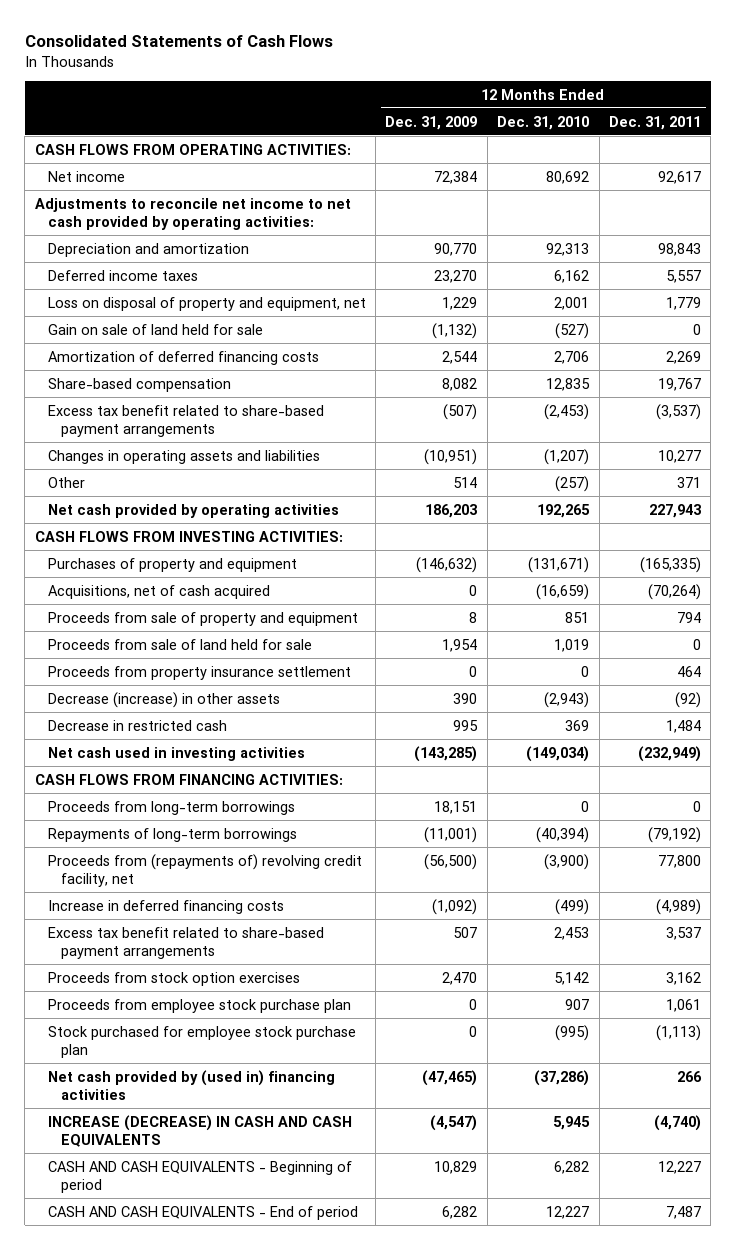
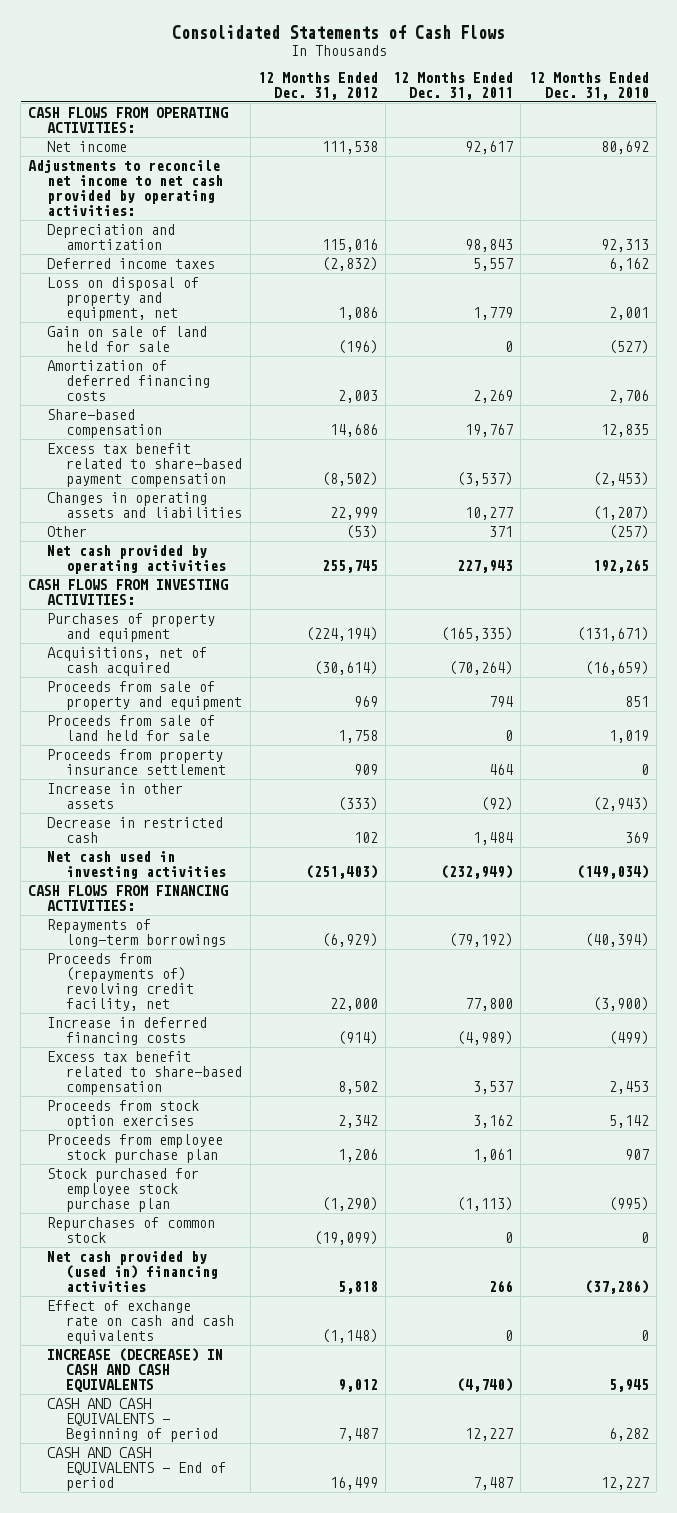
[385,115,478,130] Dec. 31, 2009 -> none
none -> [257,71,378,100] 12 Months Ended Dec. 31, 2012
[47,404,324,437] Excess tax benefit related to share-based payment arrangements -> [47,442,243,488] Excess tax benefit related to share-based payment compensation
[47,691,280,708] Decrease (increase) in other assets -> [47,782,184,810] Increase in other assets
[47,800,295,815] Proceeds from long-term borrowings -> none
[47,926,324,959] Excess tax benefit related to share-based payment arrangements -> [47,1050,243,1096] Excess tax benefit related to share-based compensation
none -> [47,1216,216,1244] Repurchases of common stock
none -> [47,1299,235,1345] Effect of exchange rate on cash and cash equivalents

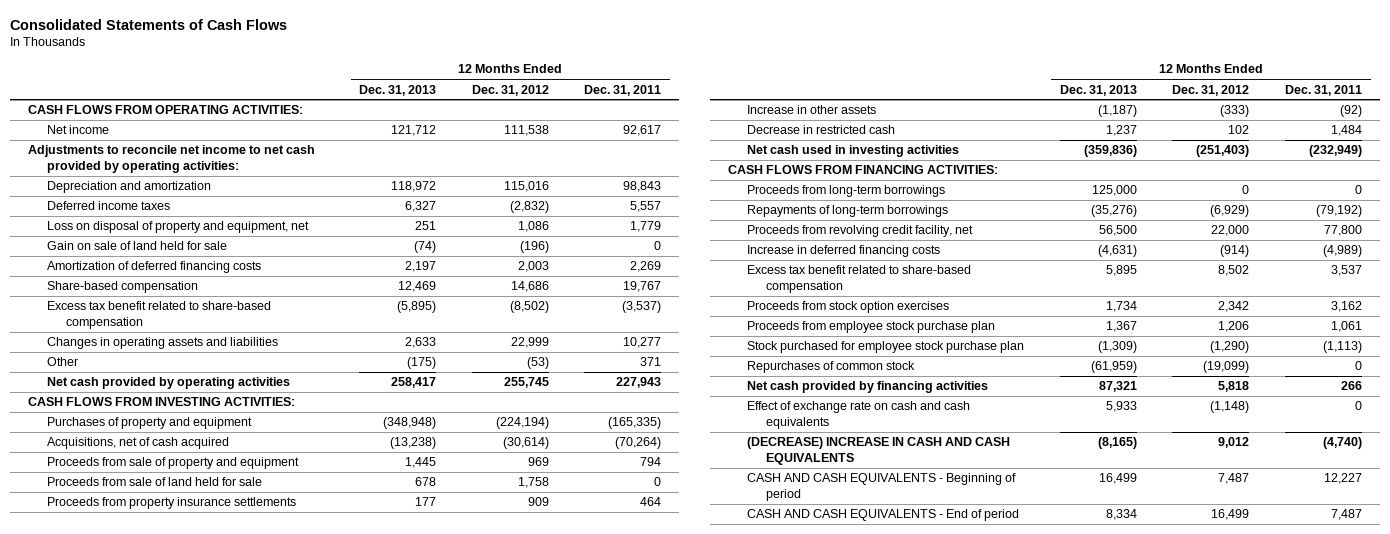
[528,71,649,100] 12 Months Ended Dec. 31, 2010 -> none
none -> [359,84,437,96] Dec. 31, 2013
[47,442,243,488] Excess tax benefit related to share-based payment compensation -> [46,301,271,329] Excess tax benefit related to share-based compensation
[47,748,227,776] Proceeds from property insurance settlement -> [46,497,296,510] Proceeds from property insurance settlements
none -> [747,185,946,198] Proceeds from long-term borrowings
[47,952,195,1012] Proceeds from (repayments of) revolving credit facility, net -> [747,225,974,238] Proceeds from revolving credit facility, net
[47,1250,219,1293] Net cash provided by (used in) financing activities -> [747,381,989,394] Net cash provided by financing activities
[47,1347,224,1393] INCREASE (DECREASE) IN CASH AND CASH EQUIVALENTS -> [747,437,1011,465] (DECREASE) INCREASE IN CASH AND CASH EQUIVALENTS

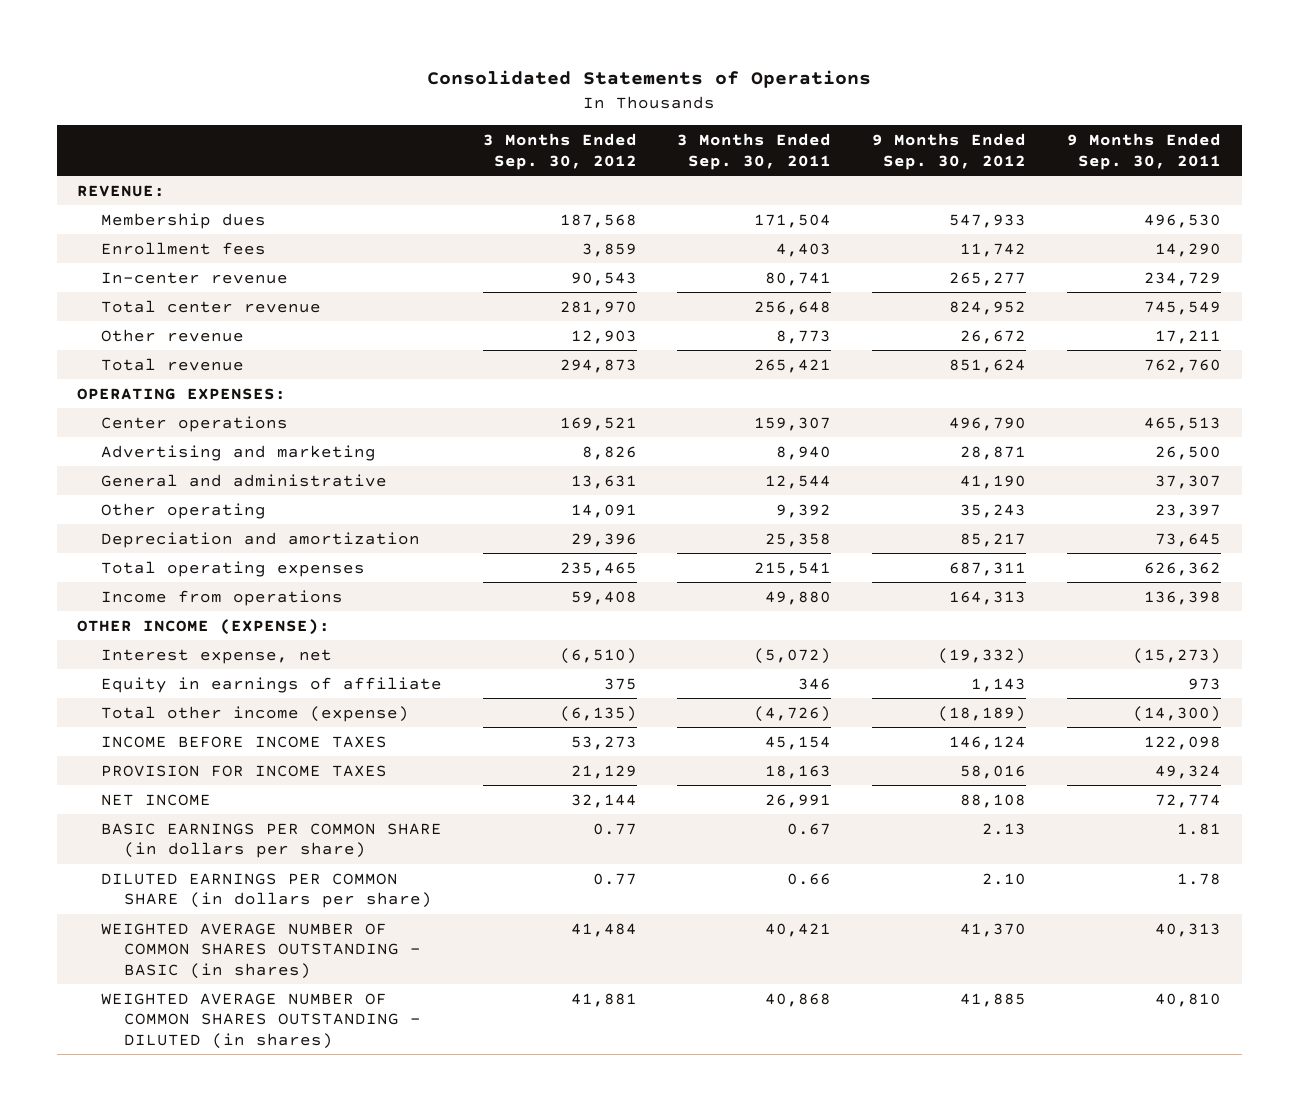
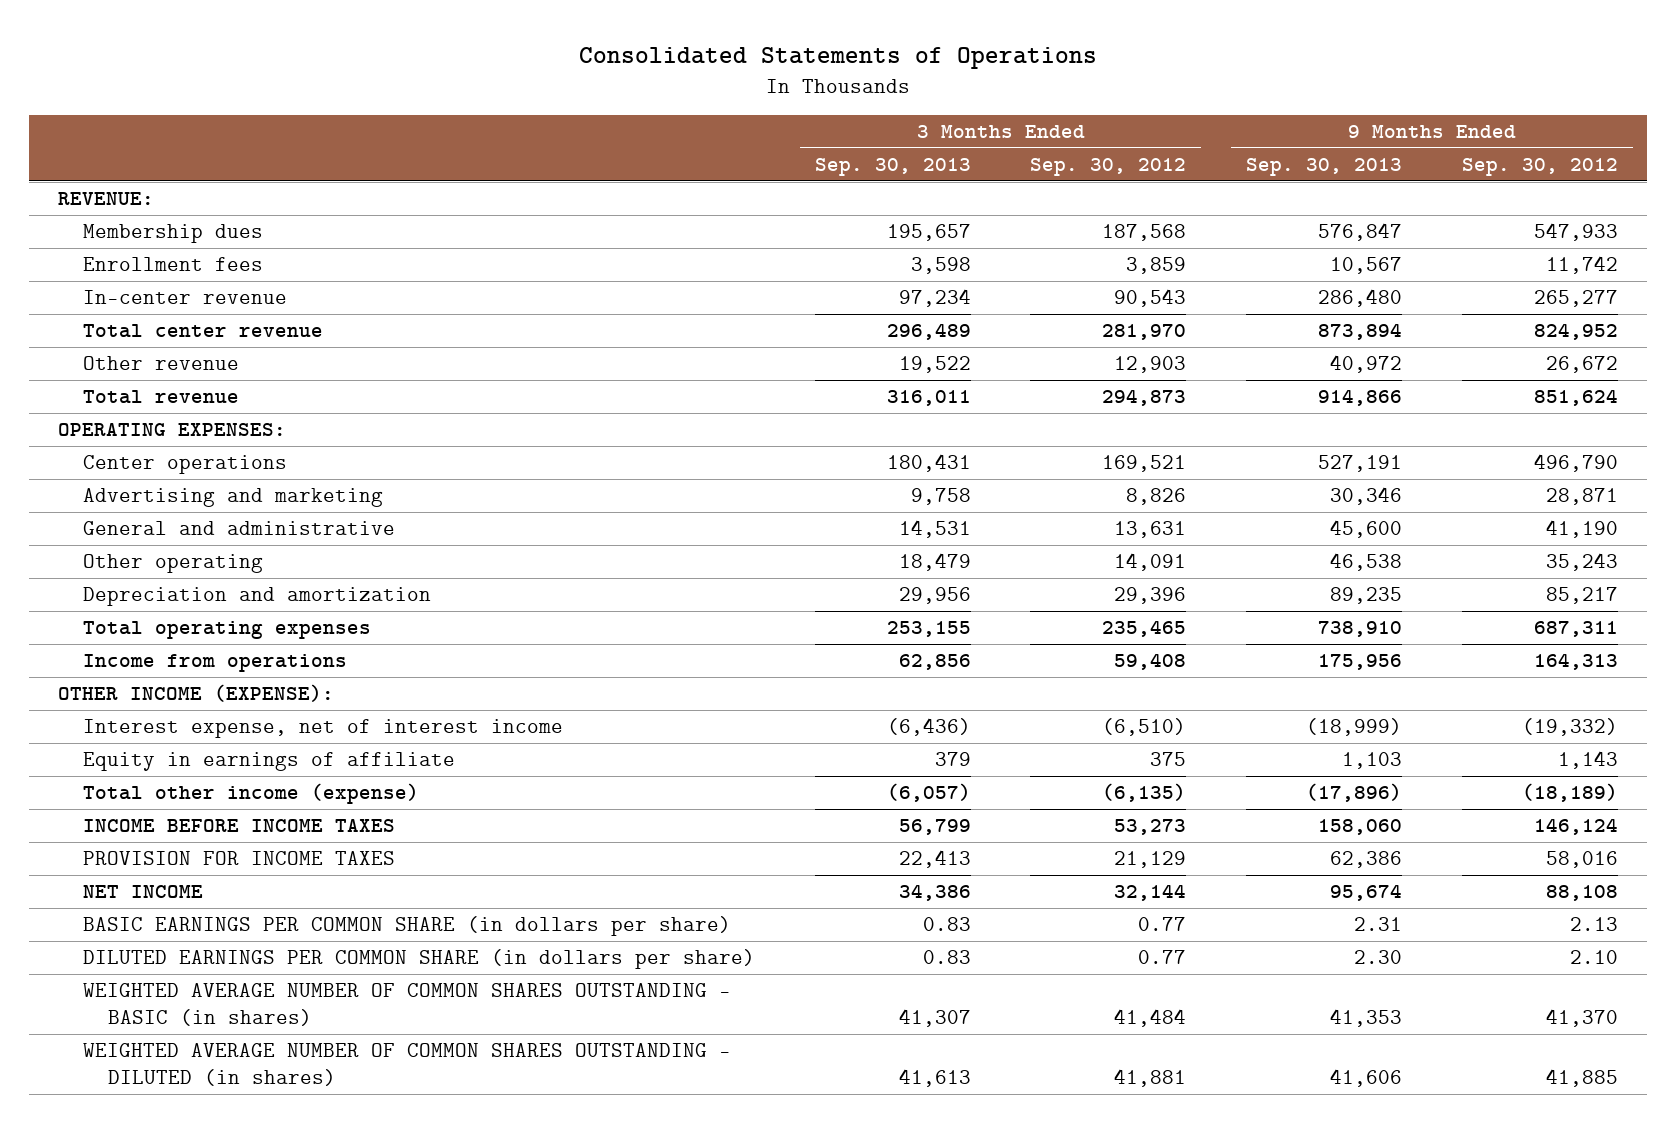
[677,133,832,170] 3 Months Ended Sep. 30, 2011 -> none
[1067,133,1222,170] 9 Months Ended Sep. 30, 2011 -> none
none -> [814,157,971,176] Sep. 30, 2013
none -> [1246,157,1403,176] Sep. 30, 2013
[100,648,332,664] Interest expense, net -> [83,719,564,739] Interest expense, net of interest income

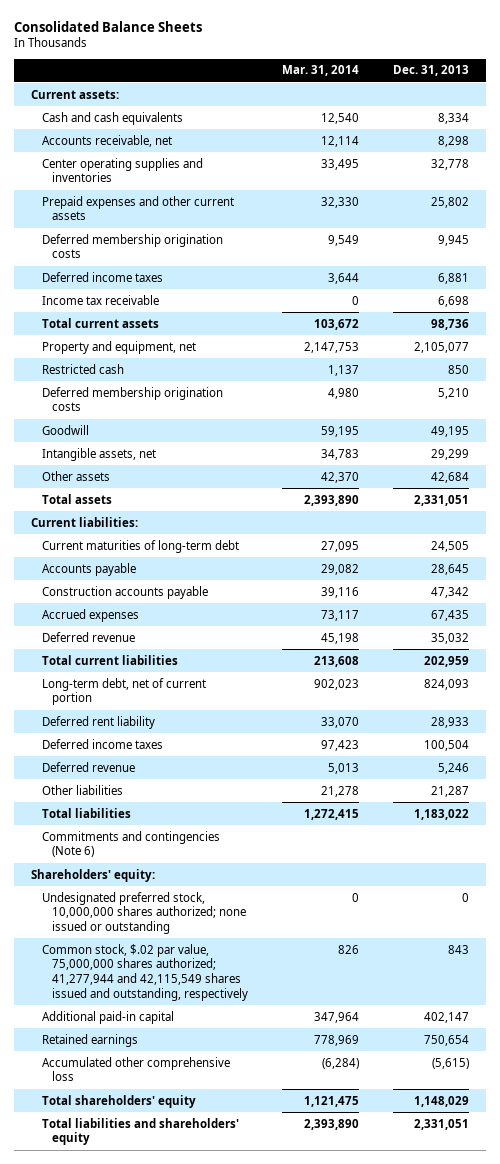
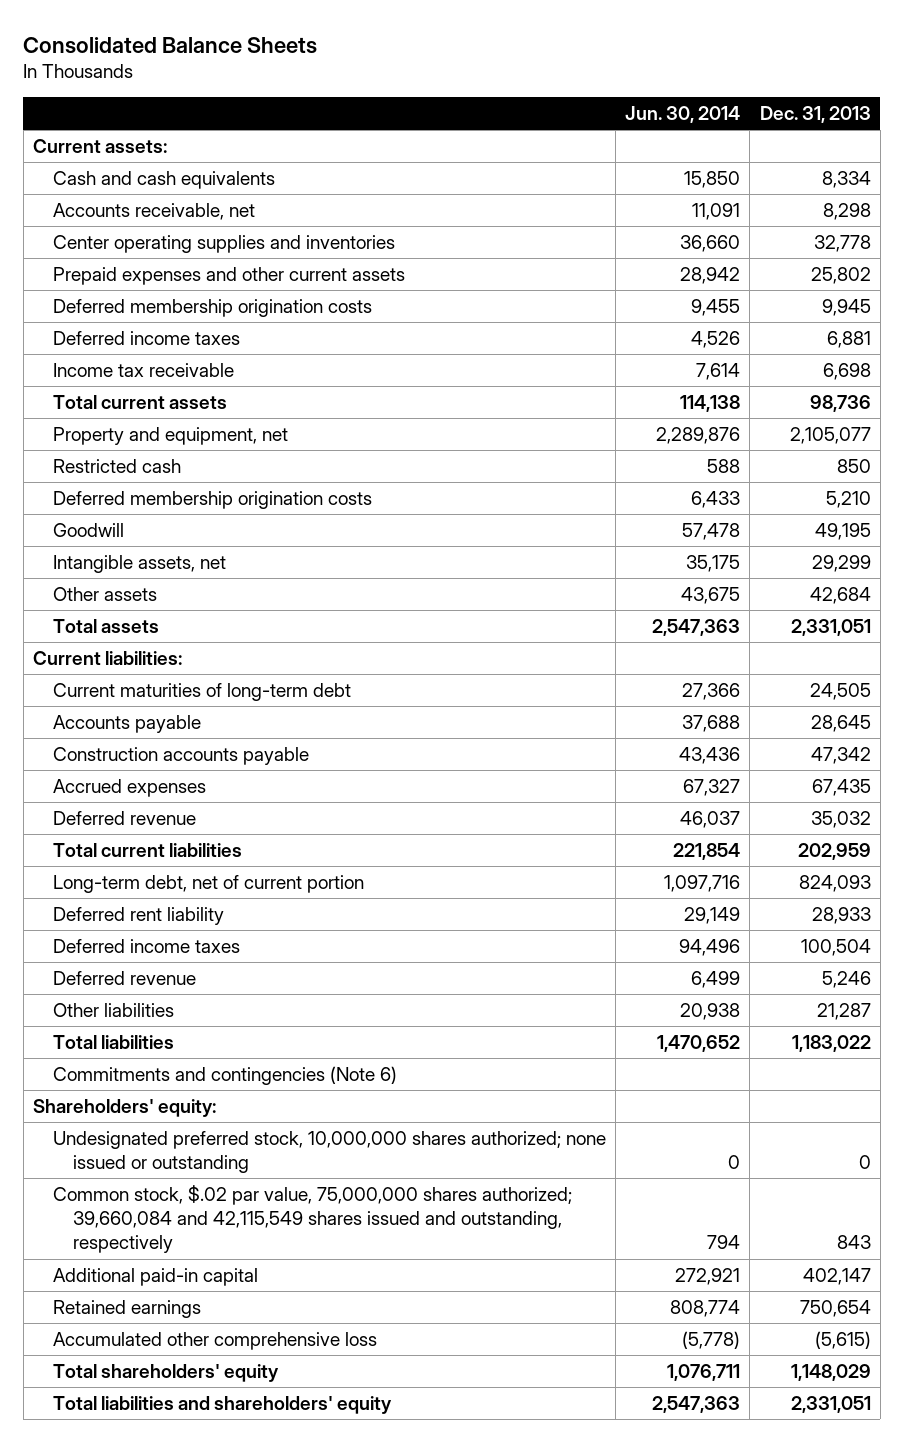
[282,65,360,77] Mar. 31, 2014 -> none
none -> [625,106,741,124] Jun. 30, 2014
[41,943,249,1001] Common stock, $.02 par value, 75,000,000 shares authorized; 41,277,944 and 42,115,549 shares issued and outstanding, respectively -> [52,1185,572,1254] Common stock, $.02 par value, 75,000,000 shares authorized; 39,660,084 and 42,115,549 shares issued and outstanding, respectively

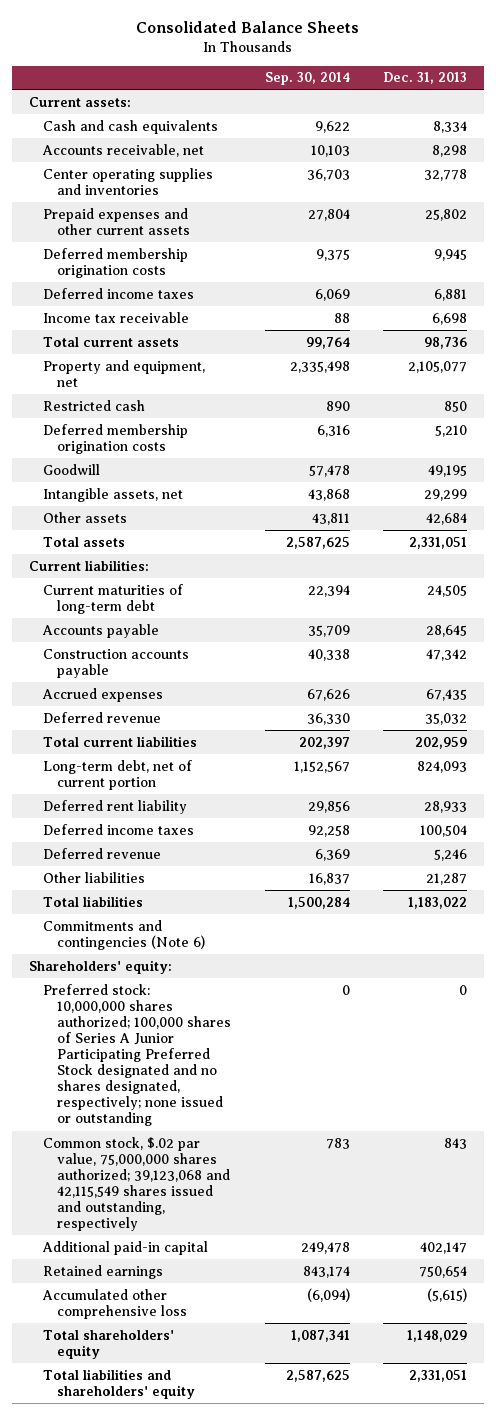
[625,106,741,124] Jun. 30, 2014 -> none
none -> [264,72,350,86] Sep. 30, 2014
[52,1131,606,1174] Undesignated preferred stock, 10,000,000 shares authorized; none issued or outstanding -> [42,983,232,1127] Preferred stock: 10,000,000 shares authorized; 100,000 shares of Series A Junior Participating Preferred Stock designated and no shares designated, respectively; none issued or outstanding
[52,1185,572,1254] Common stock, $.02 par value, 75,000,000 shares authorized; 39,660,084 and 42,115,549 shares issued and outstanding, respectively -> [42,1136,231,1232] Common stock, $.02 par value, 75,000,000 shares authorized; 39,123,068 and 42,115,549 shares issued and outstanding, respectively

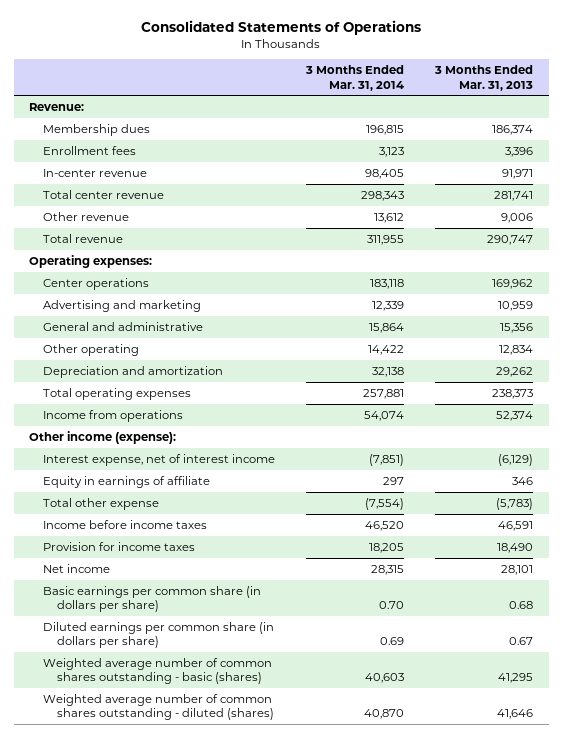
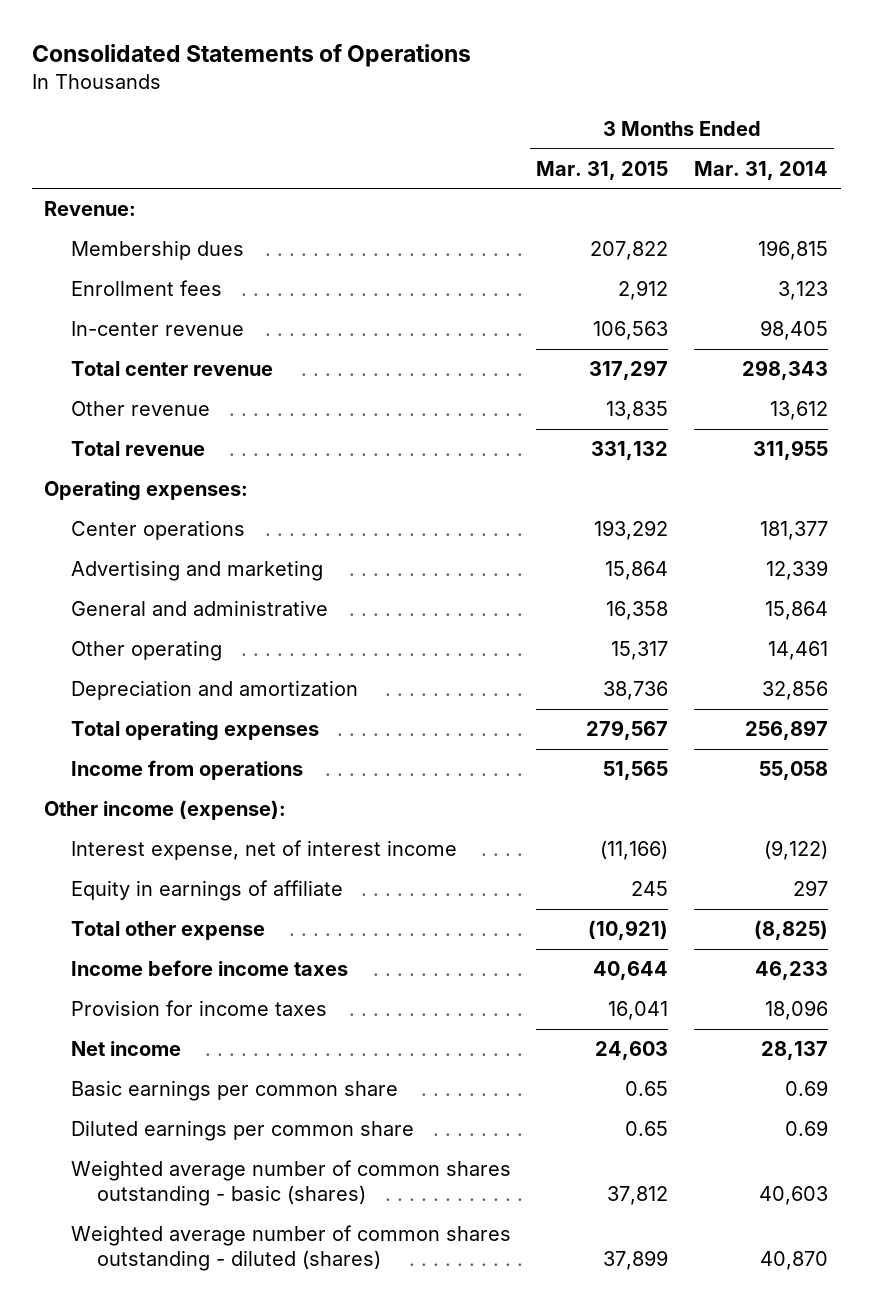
[434,65,534,91] 3 Months Ended Mar. 31, 2013 -> none
none -> [536,160,669,180] Mar. 31, 2015
[370,278,405,289] 183,118 -> [759,521,828,541] 181,377
[368,344,405,355] 14,422 -> [767,641,828,661] 14,461
[372,366,405,377] 32,138 -> [761,681,828,701] 32,856
[363,388,405,399] 257,881 -> [744,720,828,741] 256,897
[364,410,405,421] 54,074 -> [758,761,828,781] 55,058
[369,453,405,466] (7,851) -> [763,840,828,861] (9,122)
[365,497,405,510] (7,554) -> [753,920,828,941] (8,825)
[365,520,405,531] 46,520 -> [754,961,828,981] 46,233
[369,542,405,553] 18,205 -> [764,1000,828,1021] 18,096
[371,564,405,575] 28,315 -> [760,1041,828,1061] 28,137
[43,585,262,613] Basic earnings per common share (in dollars per share) -> [70,1080,398,1102] Basic earnings per common share
[379,601,405,610] 0.70 -> [784,1080,828,1097] 0.69
[43,621,275,649] Diluted earnings per common share (in dollars per share) -> [70,1120,414,1142] Diluted earnings per common share

